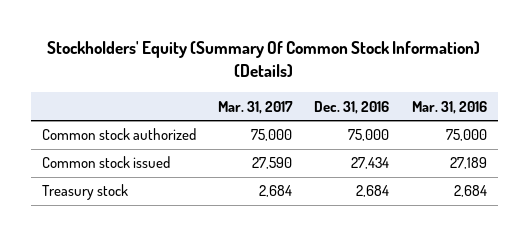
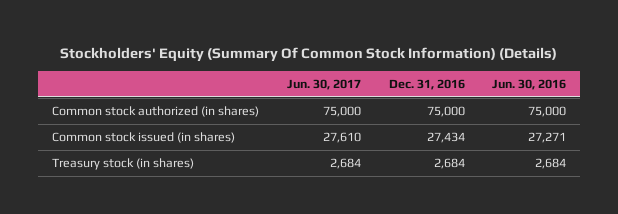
[218,100,294,114] Mar. 31, 2017 -> none
[411,100,487,114] Mar. 31, 2016 -> none
none -> [286,78,361,90] Jun. 30, 2017
none -> [492,78,567,90] Jun. 30, 2016
[41,128,196,141] Common stock authorized -> [52,106,260,118] Common stock authorized (in shares)
[41,156,170,169] Common stock issued -> [52,132,236,144] Common stock issued (in shares)
[41,184,128,201] Treasury stock -> [52,158,195,171] Treasury stock (in shares)

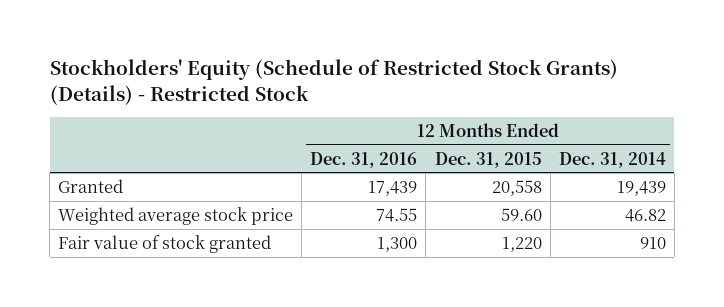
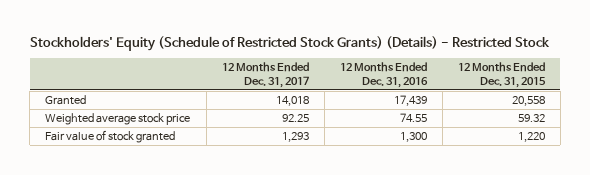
[558,151,666,168] Dec. 31, 2014 -> none
none -> [221,62,309,89] 12 Months Ended Dec. 31, 2017
[500,207,542,221] 59.60 -> [517,113,545,122] 59.32

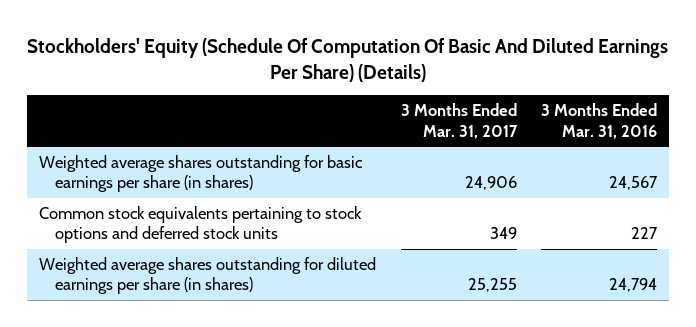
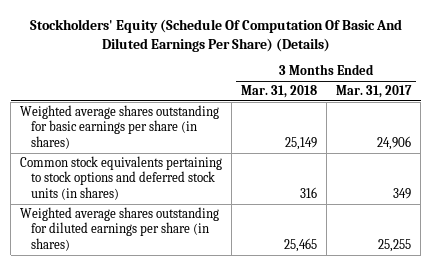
[541,103,658,139] 3 Months Ended Mar. 31, 2016 -> none
none -> [241,85,318,99] Mar. 31, 2018
[39,205,363,244] Common stock equivalents pertaining to stock options and deferred stock units -> [20,156,223,200] Common stock equivalents pertaining to stock options and deferred stock units (in shares)

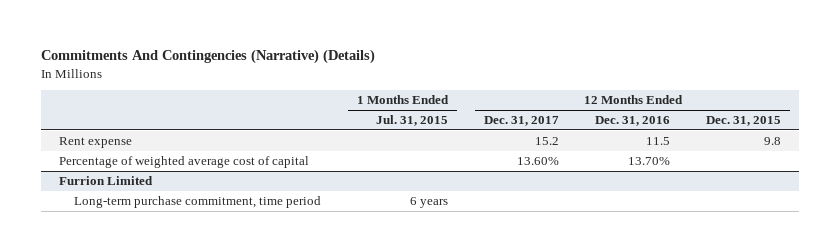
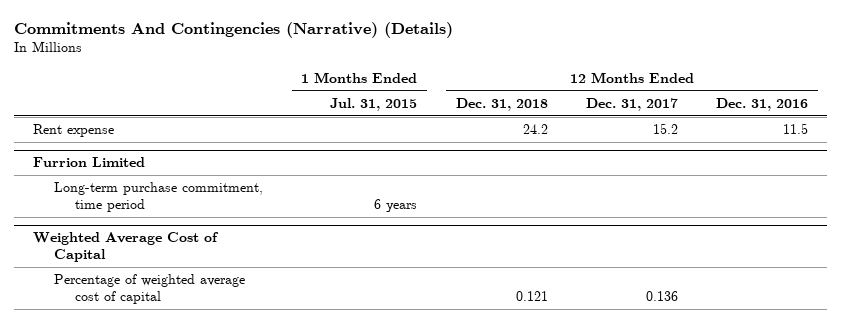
[706,116,782,127] Dec. 31, 2015 -> none
none -> [455,97,548,111] Dec. 31, 2018
[58,155,309,168] Percentage of weighted average cost of capital -> none
none -> [32,232,219,263] Weighted Average Cost of Capital
none -> [54,274,246,304] Percentage of weighted average cost of capital

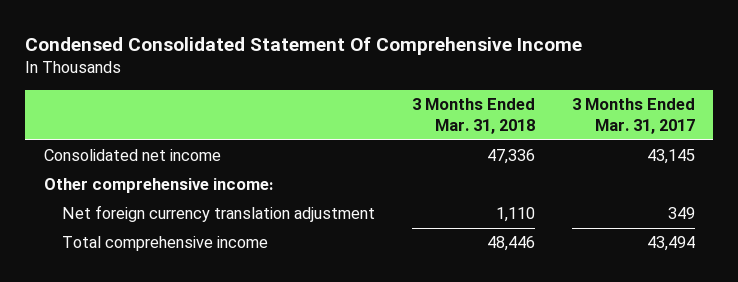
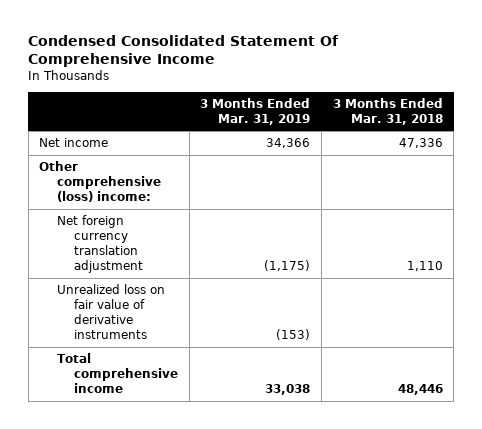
[571,98,695,135] 3 Months Ended Mar. 31, 2017 -> none
none -> [200,97,311,125] 3 Months Ended Mar. 31, 2019
[43,149,221,162] Consolidated net income -> [39,138,109,148] Net income
[43,178,273,194] Other comprehensive income: -> [39,161,161,203] Other comprehensive (loss) income:
none -> [56,284,165,340] Unrealized loss on fair value of derivative instruments

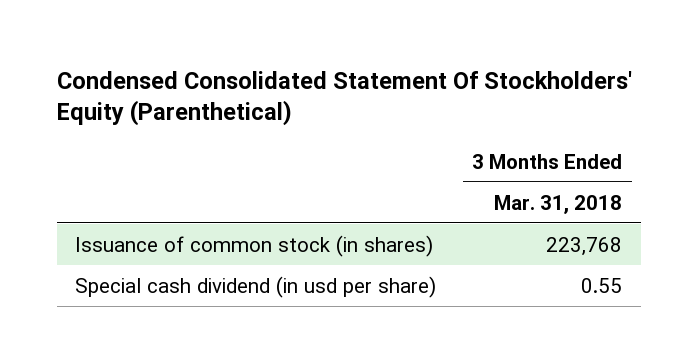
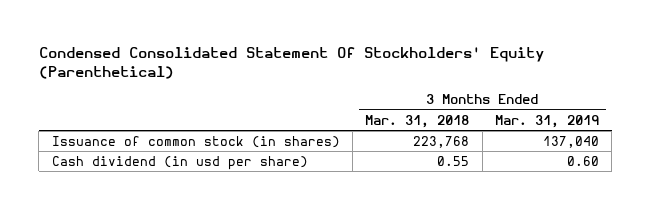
none -> [495,114,600,128] Mar. 31, 2019
[75,275,437,298] Special cash dividend (in usd per share) -> [51,155,308,170] Cash dividend (in usd per share)

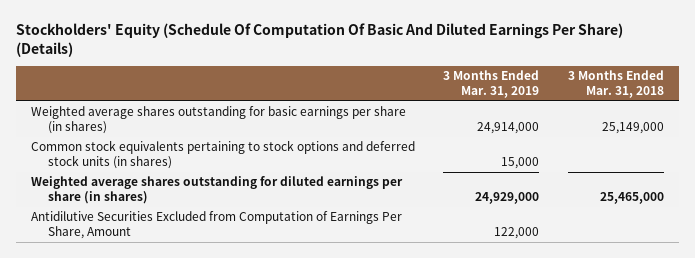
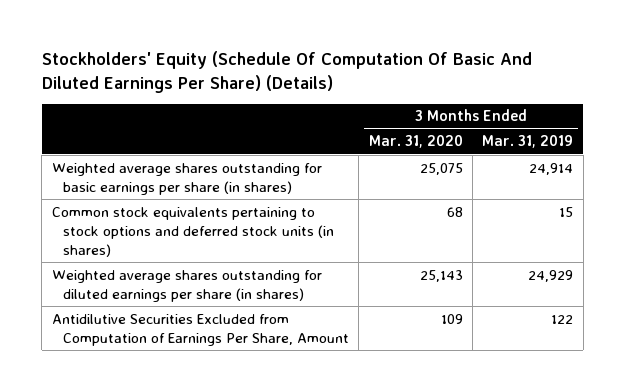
[568,69,665,98] 3 Months Ended Mar. 31, 2018 -> none
none -> [368,135,463,149] Mar. 31, 2020
[477,122,540,135] 24,914,000 -> [529,162,574,175] 24,914
[501,157,540,170] 15,000 -> [559,206,574,217] 15
[475,192,540,205] 24,929,000 -> [528,269,574,282] 24,929
[494,227,540,240] 122,000 -> [551,314,574,324] 122

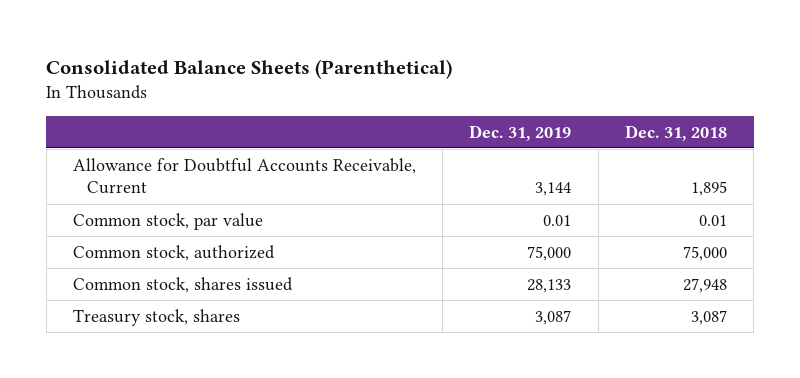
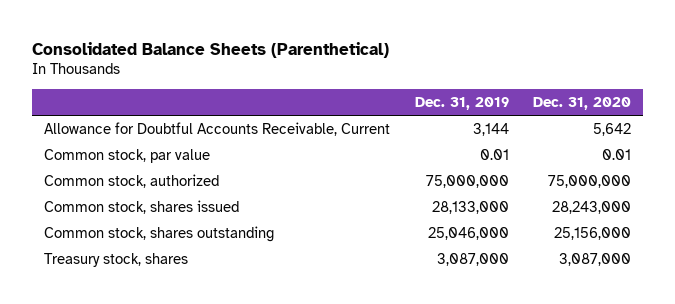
[624,124,727,141] Dec. 31, 2018 -> none
none -> [532,96,631,110] Dec. 31, 2020
[527,245,572,261] 75,000 -> [425,175,509,189] 75,000,000
[527,278,572,293] 28,133 -> [431,201,509,215] 28,133,000
none -> [44,226,275,243] Common stock, shares outstanding
[535,309,572,325] 3,087 -> [436,253,509,267] 3,087,000

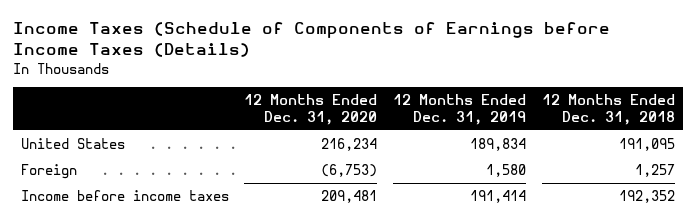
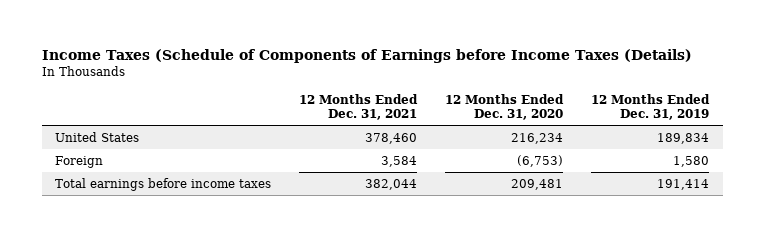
[541,94,675,125] 12 Months Ended Dec. 31, 2018 -> none
none -> [299,93,419,121] 12 Months Ended Dec. 31, 2021
[20,190,229,202] Income before income taxes -> [55,177,272,191] Total earnings before income taxes

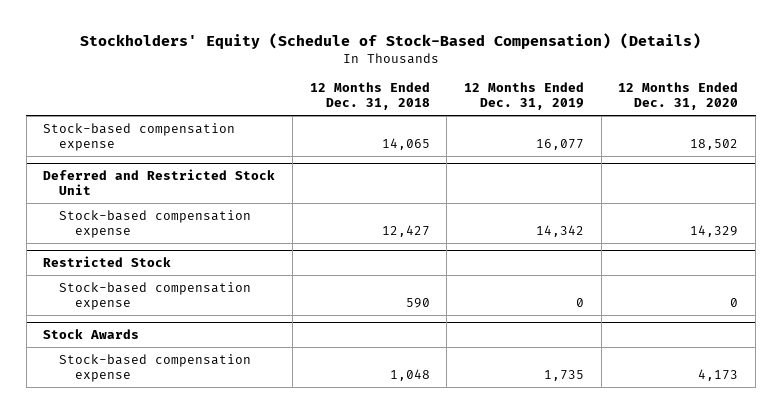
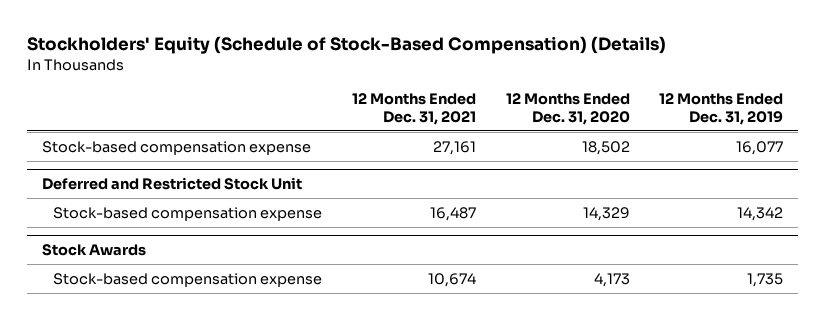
[309,82,430,111] 12 Months Ended Dec. 31, 2018 -> none
none -> [352,93,477,125] 12 Months Ended Dec. 31, 2021
[43,256,172,268] Restricted Stock -> none
[59,281,252,310] Stock-based compensation expense -> none

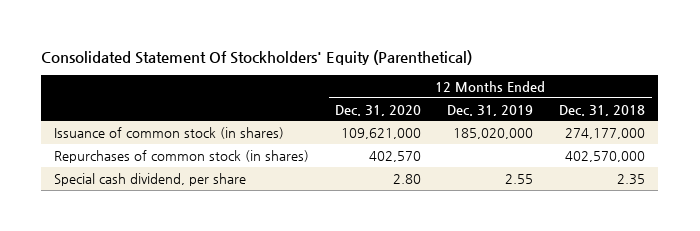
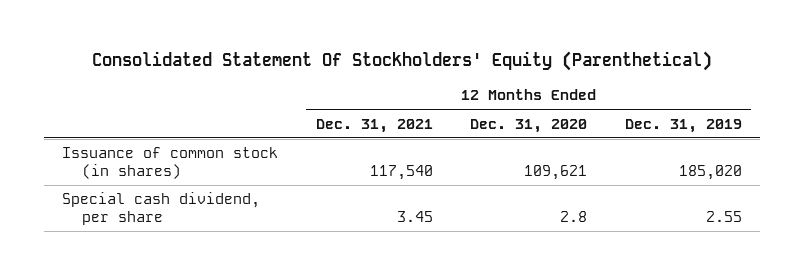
[559,104,646,116] Dec. 31, 2018 -> none
none -> [315,118,433,133] Dec. 31, 2021
[54,150,310,164] Repurchases of common stock (in shares) -> none
[341,128,422,140] 109,621,000 -> [524,164,588,180] 109,621
[453,128,534,140] 185,020,000 -> [678,164,742,180] 185,020
[393,174,422,185] 2.80 -> [560,210,588,222] 2.8

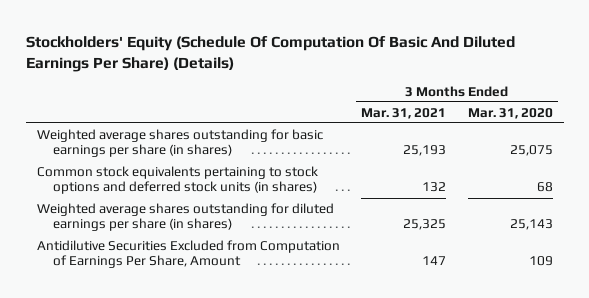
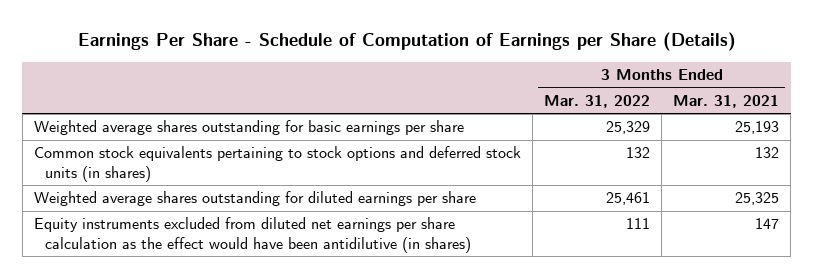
[25,35,515,72] Stockholders' Equity (Schedule Of Computation Of Basic And Diluted Earnings Per Share) (Details) -> [77,32,736,52] Earnings Per Share - Schedule of Computation of Earnings per Share (Details)
[467,107,553,119] Mar. 31, 2020 -> none
none -> [544,94,651,108] Mar. 31, 2022
[36,128,323,158] Weighted average shares outstanding for basic earnings per share (in shares) -> [33,120,464,136] Weighted average shares outstanding for basic earnings per share
[36,202,334,232] Weighted average shares outstanding for diluted earnings per share (in shares) -> [33,191,476,207] Weighted average shares outstanding for diluted earnings per share
[36,239,340,269] Antidilutive Securities Excluded from Computation of Earnings Per Share, Amount -> [33,217,472,253] Equity instruments excluded from diluted net earnings per share calculation as the effect would have been antidilutive (in shares)

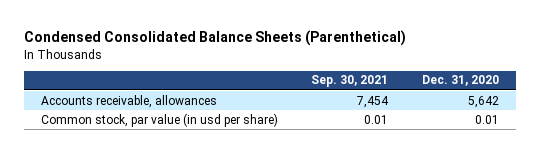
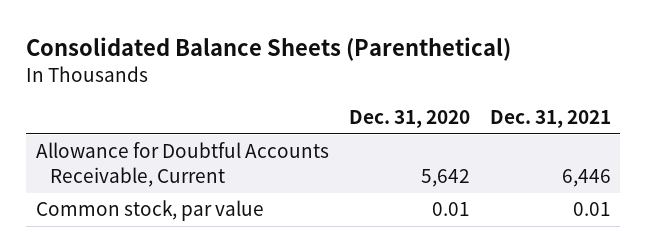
[23,30,406,47] Condensed Consolidated Balance Sheets (Parenthetical) -> [26,36,512,61] Consolidated Balance Sheets (Parenthetical)
[311,75,389,88] Sep. 30, 2021 -> none
none -> [489,110,611,129] Dec. 31, 2021
[40,94,217,108] Accounts receivable, allowances -> [35,142,329,188] Allowance for Doubtful Accounts Receivable, Current
[40,112,278,127] Common stock, par value (in usd per share) -> [35,200,264,222] Common stock, par value

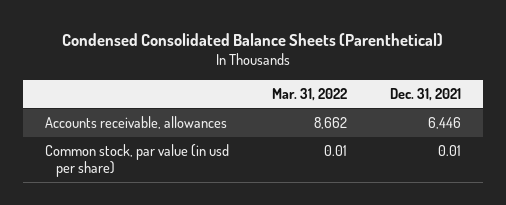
[26,36,512,61] Consolidated Balance Sheets (Parenthetical) -> [62,32,444,46] Condensed Consolidated Balance Sheets (Parenthetical)
[348,110,470,129] Dec. 31, 2020 -> none
none -> [272,87,348,101] Mar. 31, 2022
[35,142,329,188] Allowance for Doubtful Accounts Receivable, Current -> [44,116,227,130] Accounts receivable, allowances
[35,200,264,222] Common stock, par value -> [44,144,229,178] Common stock, par value (in usd per share)

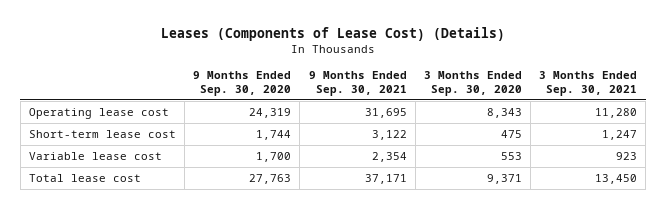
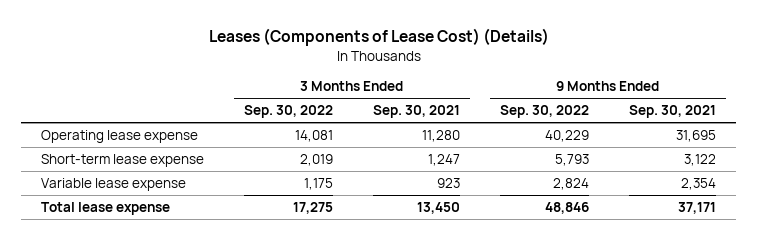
[193,71,292,96] 9 Months Ended Sep. 30, 2020 -> none
[423,71,522,96] 3 Months Ended Sep. 30, 2020 -> none
none -> [244,105,334,119] Sep. 30, 2022
none -> [500,105,590,119] Sep. 30, 2022
[29,108,170,120] Operating lease cost -> [41,129,199,143] Operating lease expense
[29,130,177,139] Short-term lease cost -> [41,153,205,167] Short-term lease expense
[29,152,163,161] Variable lease cost -> [41,177,187,191] Variable lease expense
[29,174,142,183] Total lease cost -> [41,201,171,215] Total lease expense

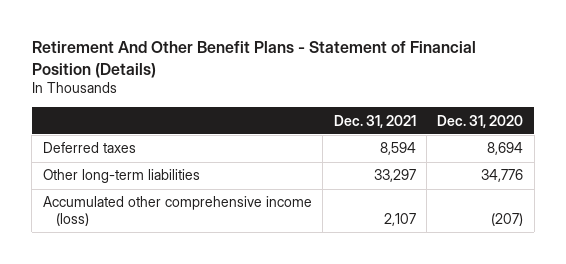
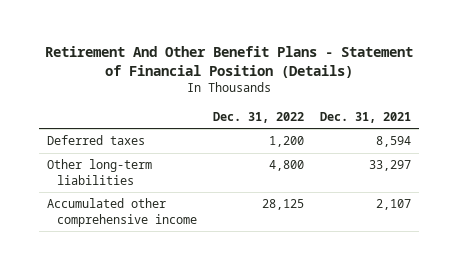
[437,114,524,128] Dec. 31, 2020 -> none
none -> [212,111,304,123] Dec. 31, 2022
[42,196,312,226] Accumulated other comprehensive income (loss) -> [46,198,197,227] Accumulated other comprehensive income

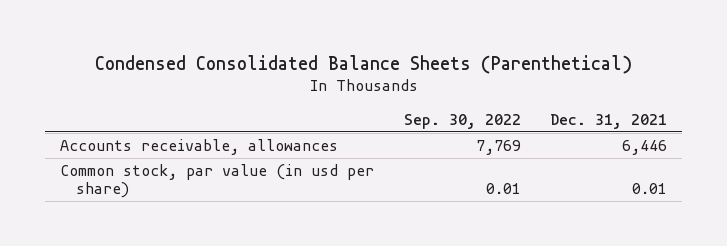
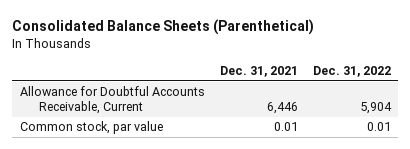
[94,54,632,74] Condensed Consolidated Balance Sheets (Parenthetical) -> [12,19,315,36] Consolidated Balance Sheets (Parenthetical)
[403,113,521,129] Sep. 30, 2022 -> none
none -> [312,65,391,77] Dec. 31, 2022
[60,138,339,155] Accounts receivable, allowances -> [19,86,205,115] Allowance for Doubtful Accounts Receivable, Current
[60,163,375,199] Common stock, par value (in usd per share) -> [19,121,163,135] Common stock, par value

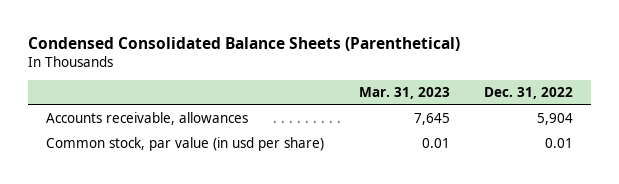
[12,19,315,36] Consolidated Balance Sheets (Parenthetical) -> [28,36,461,51] Condensed Consolidated Balance Sheets (Parenthetical)
[219,65,298,77] Dec. 31, 2021 -> none
none -> [358,86,450,99] Mar. 31, 2023
[19,86,205,115] Allowance for Doubtful Accounts Receivable, Current -> [45,112,248,126] Accounts receivable, allowances
[19,121,163,135] Common stock, par value -> [45,137,324,152] Common stock, par value (in usd per share)

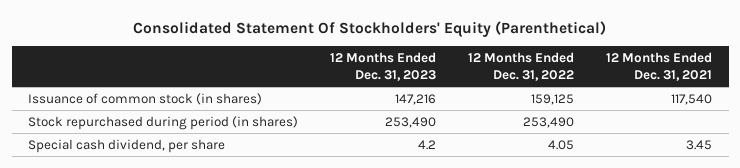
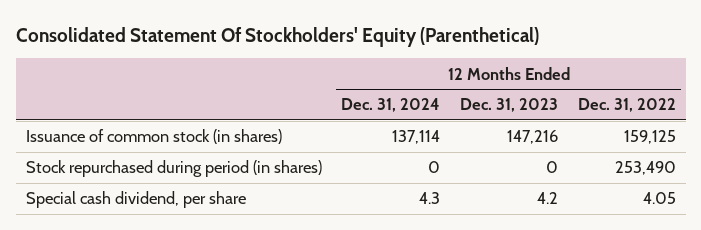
[606,52,713,81] 12 Months Ended Dec. 31, 2021 -> none
none -> [341,98,441,113] Dec. 31, 2024
[384,116,436,128] 253,490 -> [546,161,559,174] 0

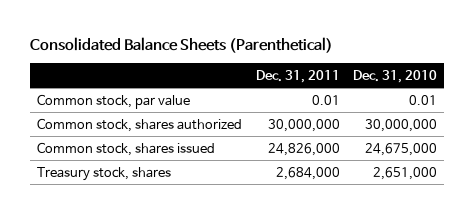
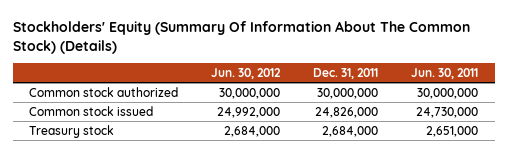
[30,37,334,54] Consolidated Balance Sheets (Parenthetical) -> [12,20,470,54] Stockholders' Equity (Summary Of Information About The Common Stock) (Details)
[352,69,437,83] Dec. 31, 2010 -> none
none -> [211,67,282,79] Jun. 30, 2012
none -> [411,67,479,79] Jun. 30, 2011
[37,93,191,109] Common stock, par value -> none
[37,117,243,132] Common stock, shares authorized -> [29,86,179,97] Common stock authorized
[37,141,216,156] Common stock, shares issued -> [29,105,154,116] Common stock issued
[37,166,172,181] Treasury stock, shares -> [29,124,115,138] Treasury stock

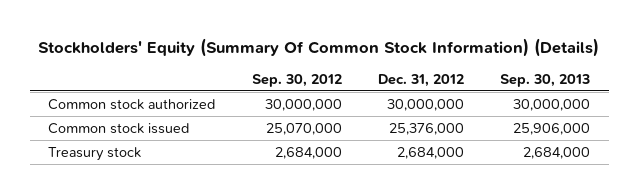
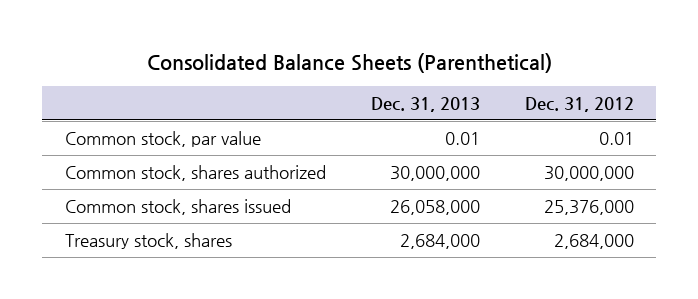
[38,37,600,57] Stockholders' Equity (Summary Of Common Stock Information) (Details) -> [147,52,553,73] Consolidated Balance Sheets (Parenthetical)
[251,73,342,87] Sep. 30, 2012 -> none
[500,73,591,87] Sep. 30, 2013 -> none
none -> [370,96,480,112] Dec. 31, 2013
none -> [64,130,261,147] Common stock, par value
[48,98,216,110] Common stock authorized -> [64,164,326,181] Common stock, shares authorized
[48,122,190,134] Common stock issued -> [64,198,291,215] Common stock, shares issued
[48,146,142,161] Treasury stock -> [64,232,232,249] Treasury stock, shares

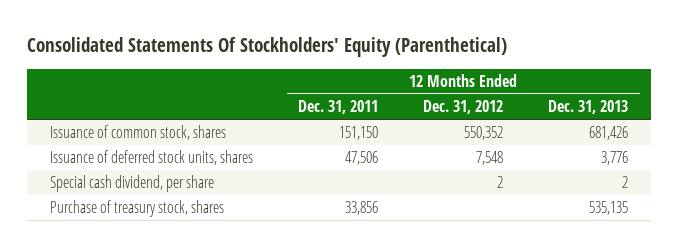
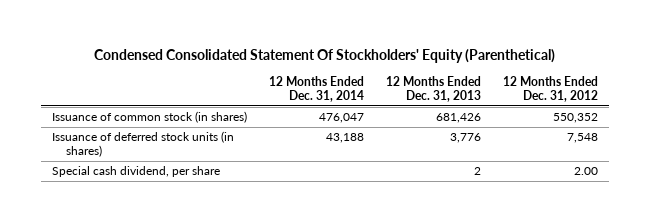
[27,37,508,58] Consolidated Statements Of Stockholders' Equity (Parenthetical) -> [93,48,555,63] Condensed Consolidated Statement Of Stockholders' Equity (Parenthetical)
[298,100,379,115] Dec. 31, 2011 -> none
none -> [268,75,364,103] 12 Months Ended Dec. 31, 2014
[50,200,225,218] Purchase of treasury stock, shares -> none
[50,125,227,141] Issuance of common stock, shares -> [51,111,247,124] Issuance of common stock (in shares)
[50,150,254,166] Issuance of deferred stock units, shares -> [51,131,234,158] Issuance of deferred stock units (in shares)
[497,176,504,189] 2 -> [573,167,598,176] 2.00

